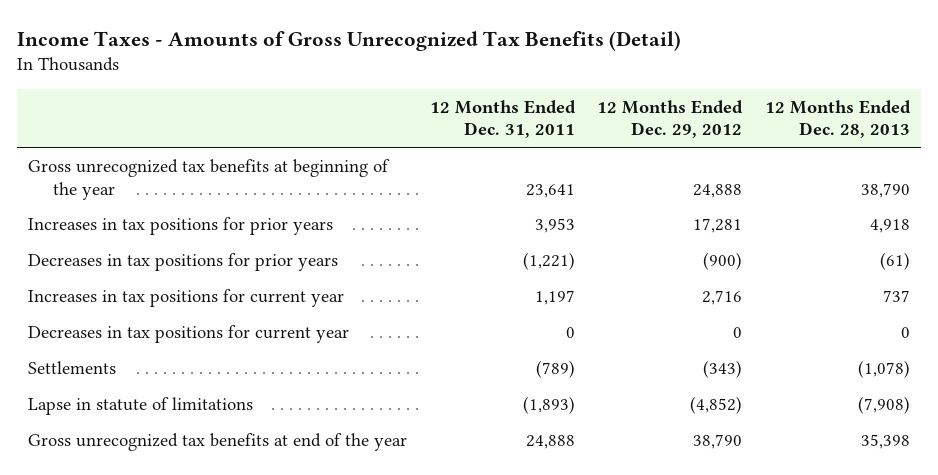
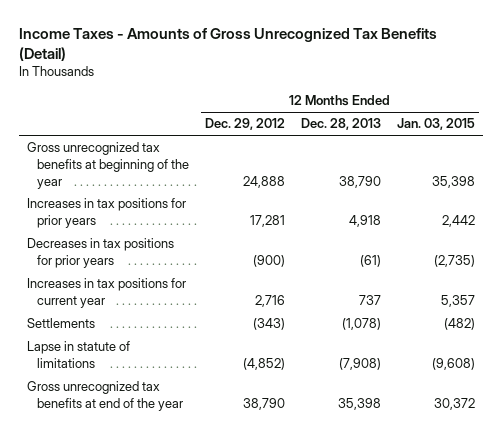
[429,99,576,139] 12 Months Ended Dec. 31, 2011 -> none
none -> [396,118,475,131] Jan. 03, 2015
[28,324,350,343] Decreases in tax positions for current year -> none

